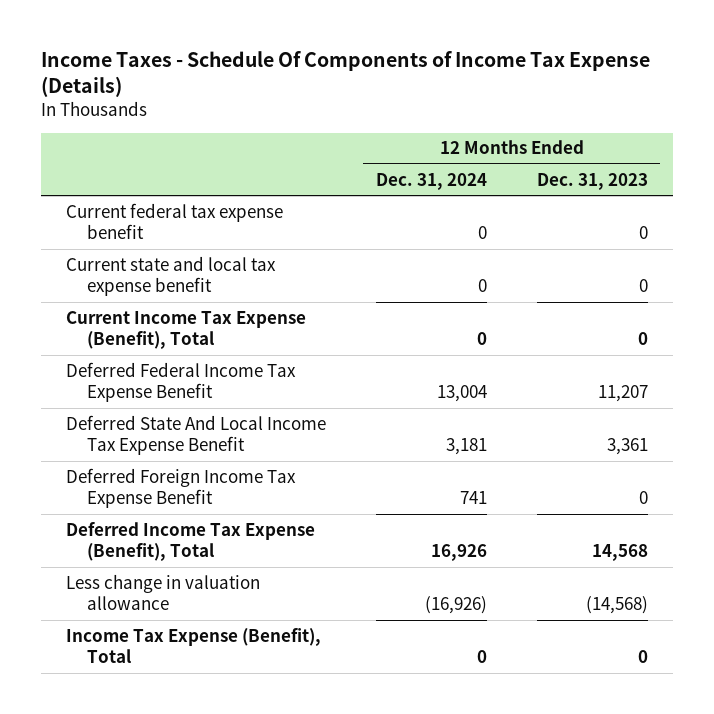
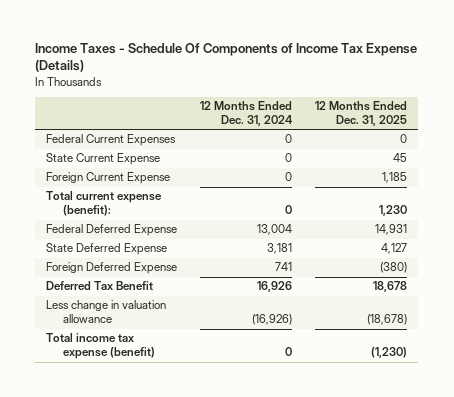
[536,172,648,190] Dec. 31, 2023 -> none
none -> [315,101,408,127] 12 Months Ended Dec. 31, 2025
[65,202,283,240] Current federal tax expense benefit -> [46,134,177,147] Federal Current Expenses
[65,255,276,297] Current state and local tax expense benefit -> [46,153,161,166] State Current Expense
none -> [46,172,171,185] Foreign Current Expense
[65,310,306,350] Current Income Tax Expense (Benefit), Total -> [46,191,163,217] Total current expense (benefit):
[65,361,296,403] Deferred Federal Income Tax Expense Benefit -> [46,224,178,237] Federal Deferred Expense
[65,414,326,456] Deferred State And Local Income Tax Expense Benefit -> [46,243,168,256] State Deferred Expense
[65,467,296,509] Deferred Foreign Income Tax Expense Benefit -> [46,262,178,275] Foreign Deferred Expense
[65,521,315,562] Deferred Income Tax Expense (Benefit), Total -> [46,281,154,291] Deferred Tax Benefit
[65,627,321,664] Income Tax Expense (Benefit), Total -> [46,333,155,360] Total income tax expense (benefit)

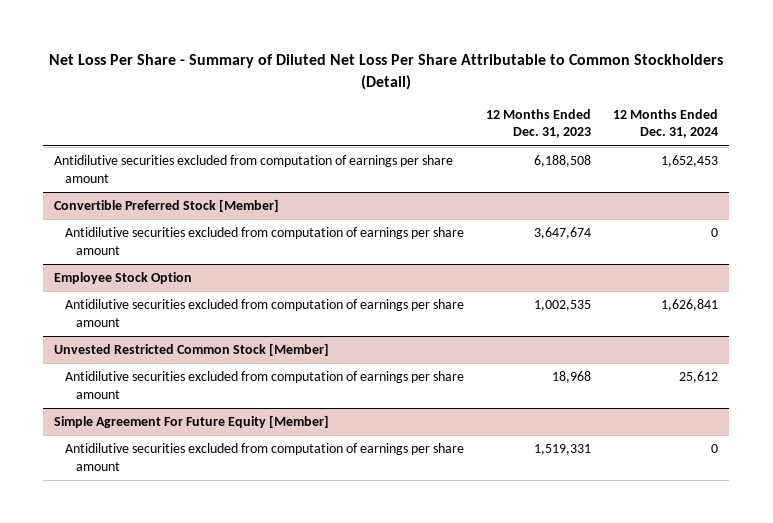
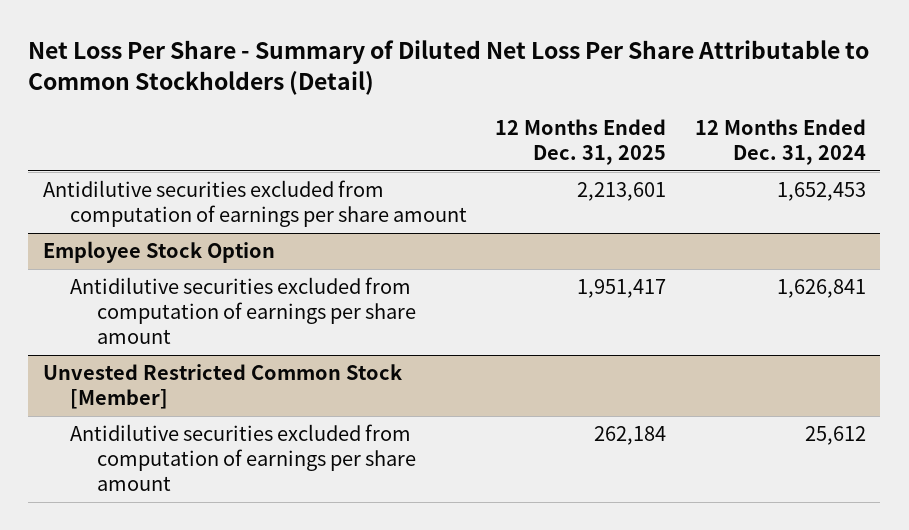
[486,108,592,139] 12 Months Ended Dec. 31, 2023 -> none
none -> [495,119,667,166] 12 Months Ended Dec. 31, 2025
[54,199,280,213] Convertible Preferred Stock [Member] -> none
[65,227,465,255] Antidilutive securities excluded from computation of earnings per share amount -> none
[54,415,330,429] Simple Agreement For Future Equity [Member] -> none
[65,443,465,471] Antidilutive securities excluded from computation of earnings per share amount -> none

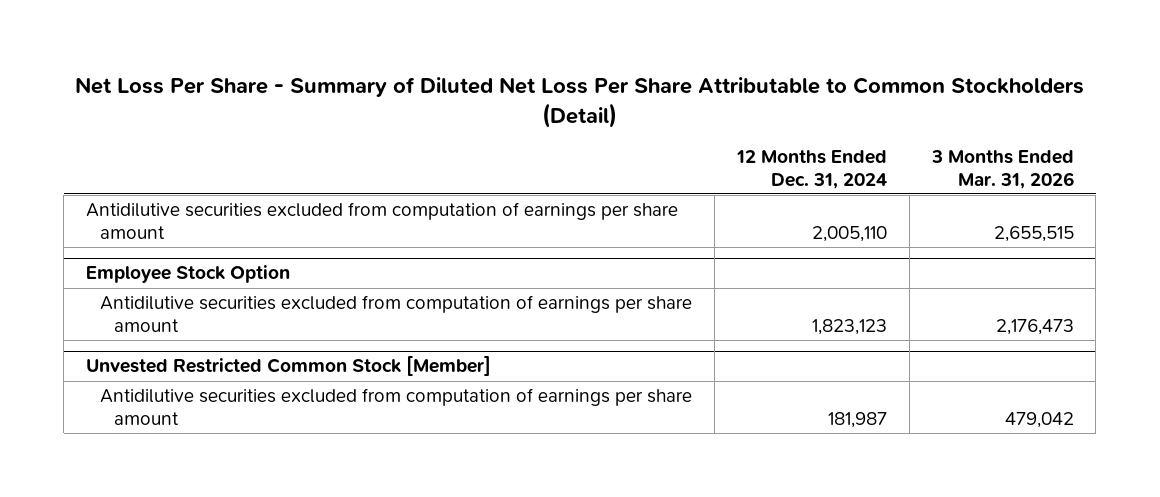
[495,119,667,166] 12 Months Ended Dec. 31, 2025 -> none
none -> [930,149,1074,189] 3 Months Ended Mar. 31, 2026
[776,182,866,202] 1,652,453 -> [811,225,887,242] 2,005,110
[776,279,866,299] 1,626,841 -> [811,318,887,335] 1,823,123
[804,426,866,446] 25,612 -> [827,411,887,428] 181,987

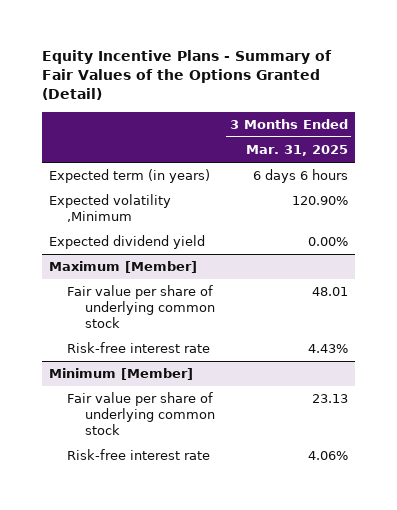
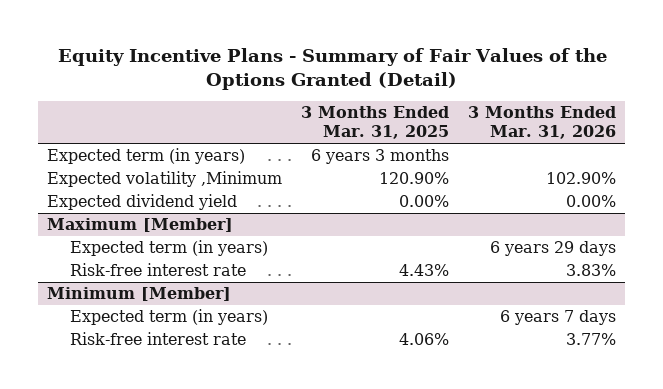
none -> [467,106,616,140] 3 Months Ended Mar. 31, 2026
[252,169,348,184] 6 days 6 hours -> [311,149,450,165] 6 years 3 months
[67,285,216,329] Fair value per share of underlying common stock -> none
none -> [70,240,269,257] Expected term (in years)
[67,392,216,436] Fair value per share of underlying common stock -> none
none -> [70,309,269,326] Expected term (in years)

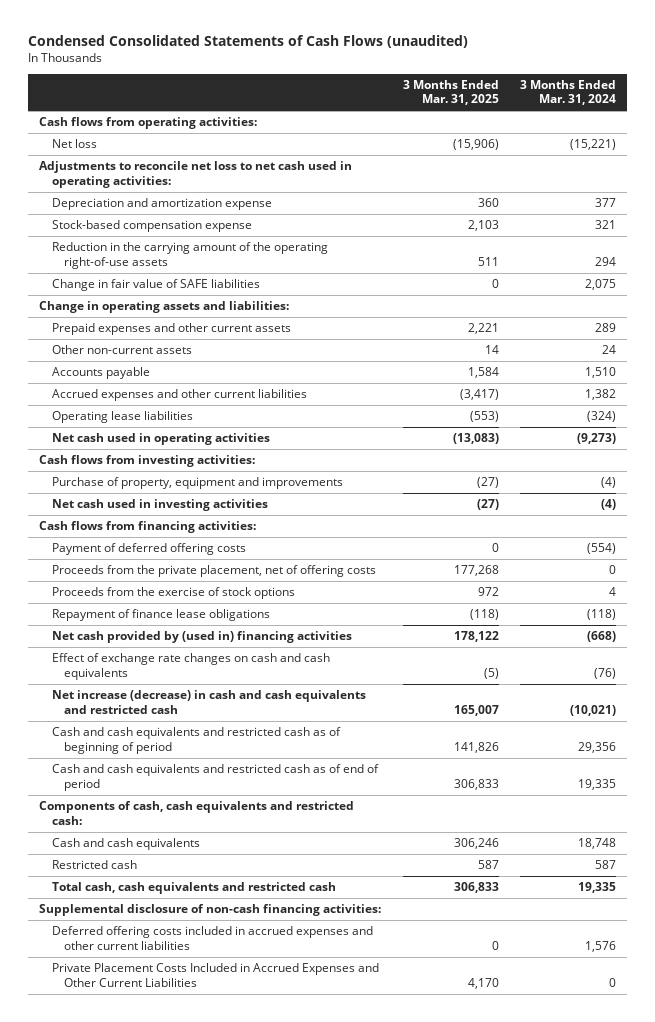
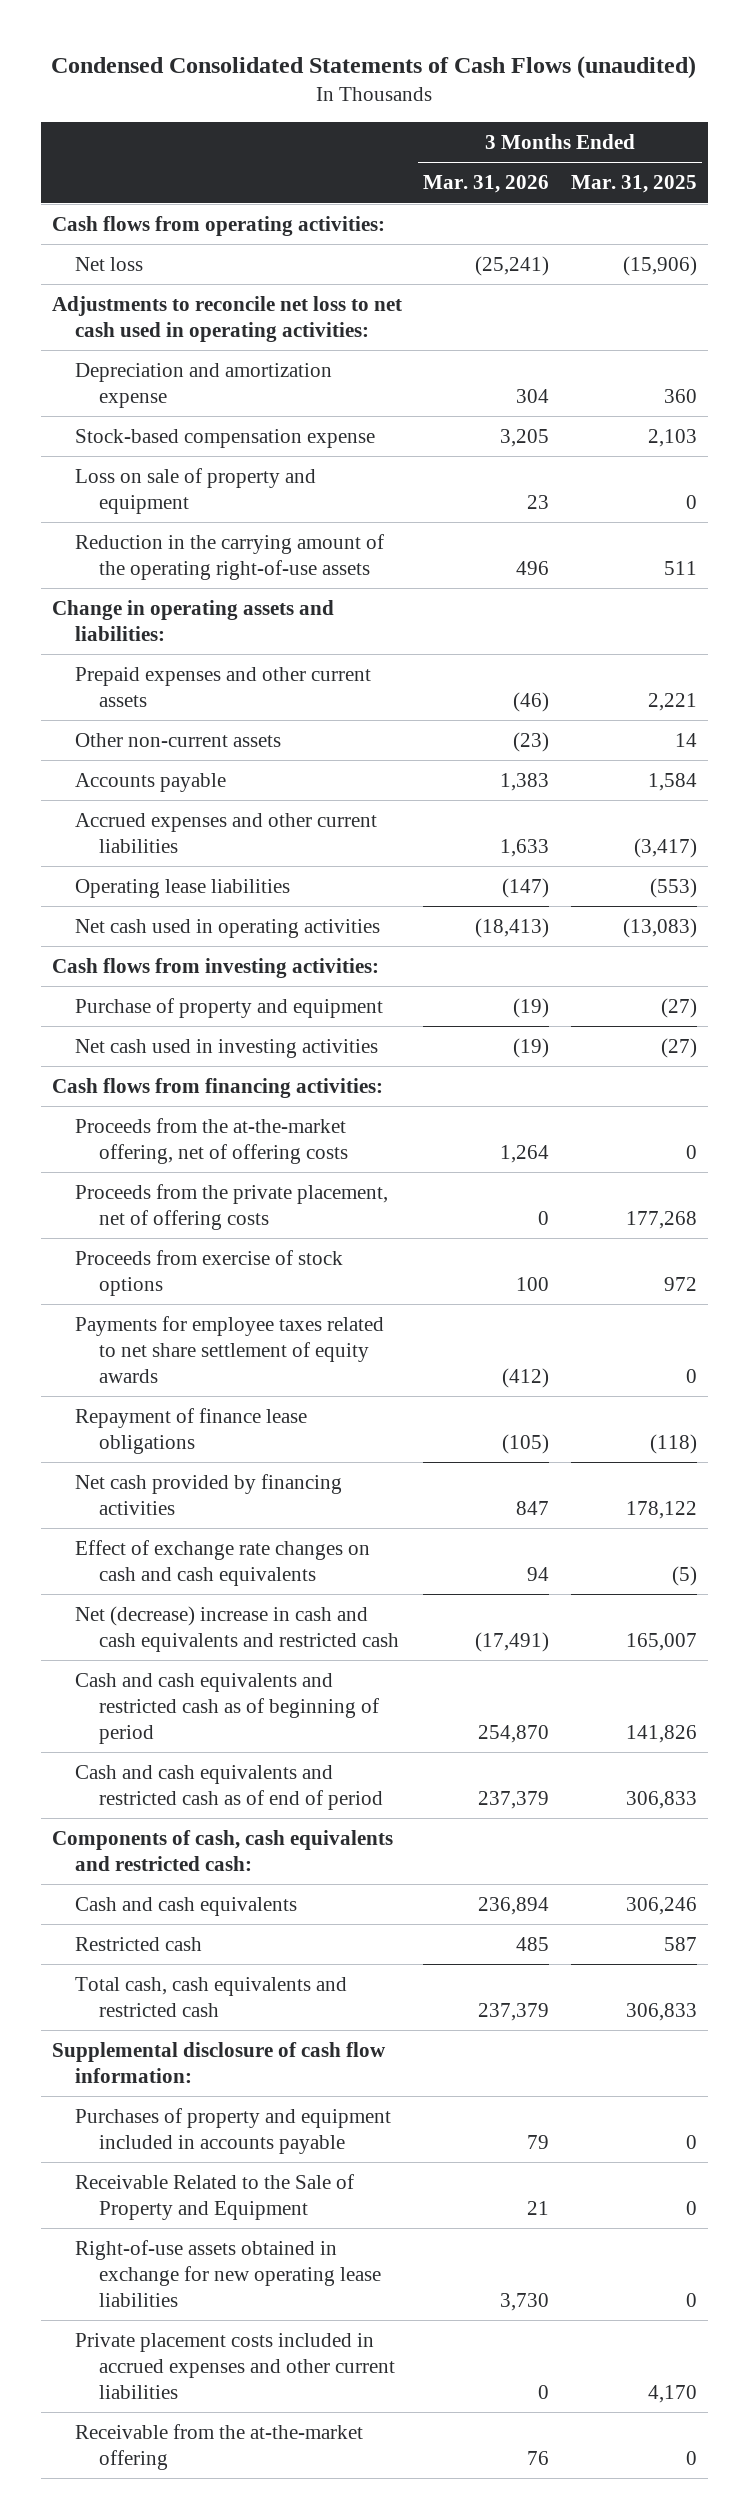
[520,79,617,106] 3 Months Ended Mar. 31, 2024 -> none
none -> [423,175,550,194] Mar. 31, 2026
none -> [75,467,317,514] Loss on sale of property and equipment
[51,279,260,292] Change in fair value of SAFE liabilities -> none
[51,477,343,490] Purchase of property, equipment and improvements -> [75,997,384,1018] Purchase of property and equipment
[51,543,246,556] Payment of deferred offering costs -> none
none -> [75,1117,348,1164] Proceeds from the at-the-market offering, net of offering costs
[51,587,295,600] Proceeds from the exercise of stock options -> [75,1249,344,1296] Proceeds from exercise of stock options
none -> [75,1315,385,1383] Payments for employee taxes related to net share settlement of equity awards
[51,631,352,644] Net cash provided by (used in) financing activities -> [75,1473,343,1515] Net cash provided by financing activities
[51,690,366,714] Net increase (decrease) in cash and cash equivalents and restricted cash -> [75,1605,399,1652] Net (decrease) increase in cash and cash equivalents and restricted cash
[39,904,382,917] Supplemental disclosure of non-cash financing activities: -> none
[51,926,373,950] Deferred offering costs included in accrued expenses and other current liabilities -> none
none -> [51,2041,386,2083] Supplemental disclosure of cash flow information:
none -> [75,2107,392,2154] Purchases of property and equipment included in accounts payable
none -> [75,2173,355,2220] Receivable Related to the Sale of Property and Equipment
none -> [75,2239,381,2307] Right-of-use assets obtained in exchange for new operating lease liabilities
[51,963,379,987] Private Placement Costs Included in Accrued Expenses and Other Current Liabilities -> [75,2332,395,2399] Private placement costs included in accrued expenses and other current liabilities
none -> [75,2423,364,2470] Receivable from the at-the-market offering

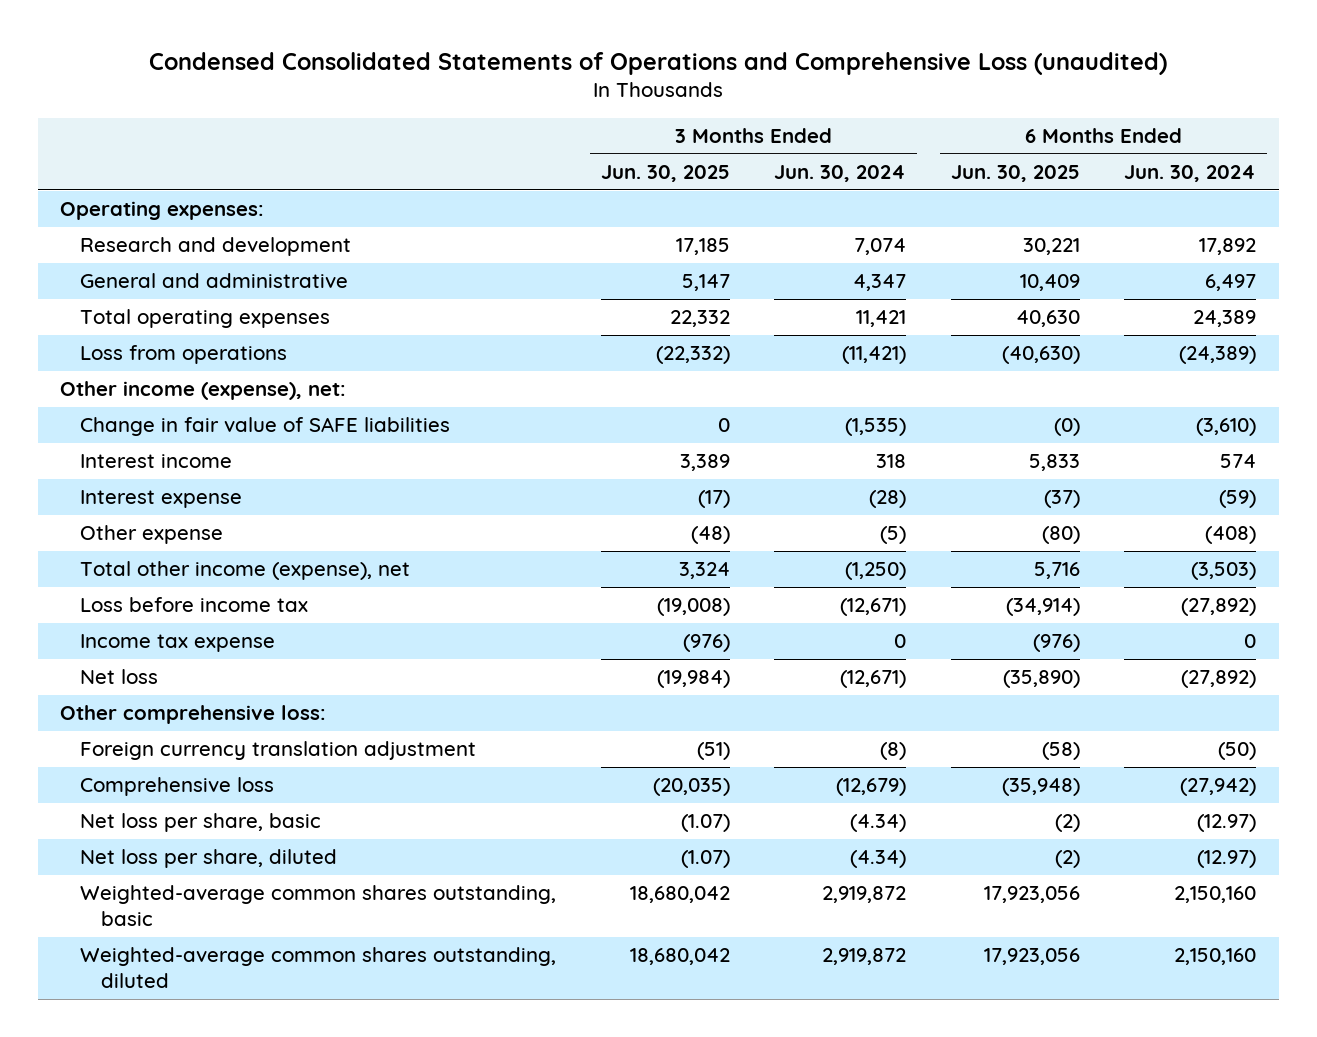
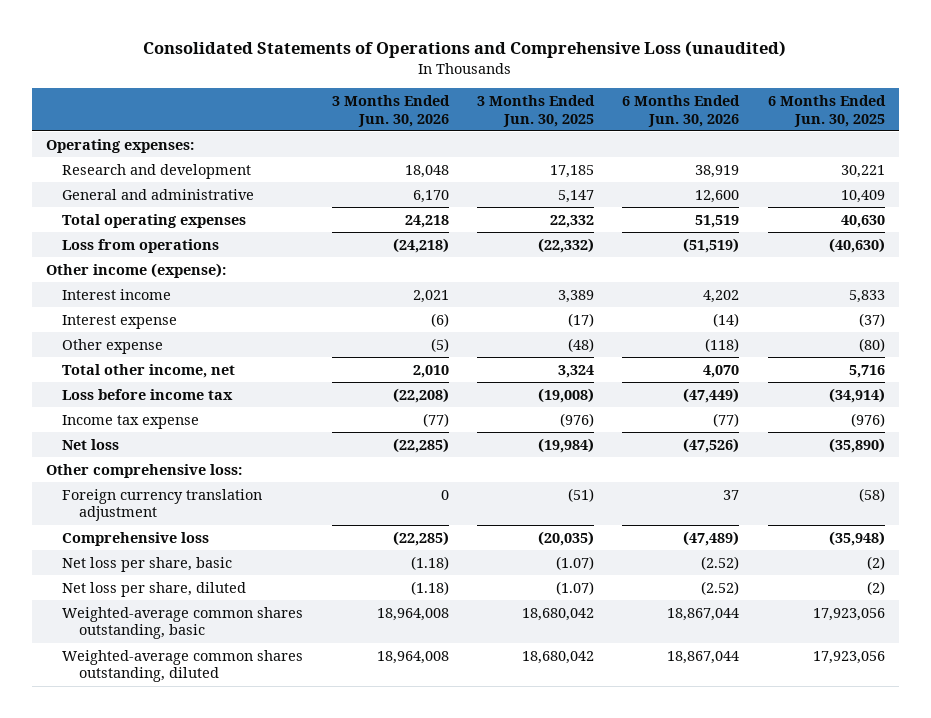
[149,51,1168,75] Condensed Consolidated Statements of Operations and Comprehensive Loss (unaudited) -> [143,41,787,59] Consolidated Statements of Operations and Comprehensive Loss (unaudited)
[774,164,907,182] Jun. 30, 2024 -> none
[1124,164,1257,182] Jun. 30, 2024 -> none
none -> [331,95,450,127] 3 Months Ended Jun. 30, 2026
none -> [622,95,741,127] 6 Months Ended Jun. 30, 2026
[80,417,451,437] Change in fair value of SAFE liabilities -> none
[60,381,347,401] Other income (expense), net: -> [46,262,227,278] Other income (expense):
[80,561,411,581] Total other income (expense), net -> [62,363,236,378] Total other income, net

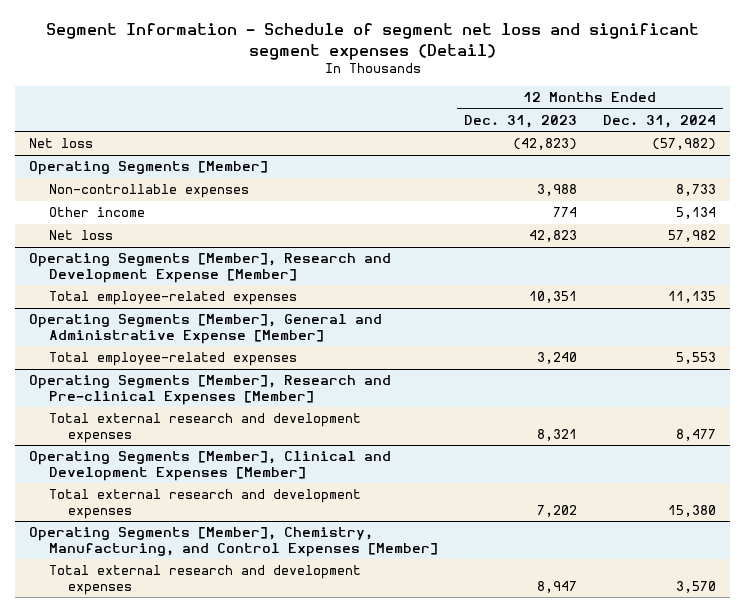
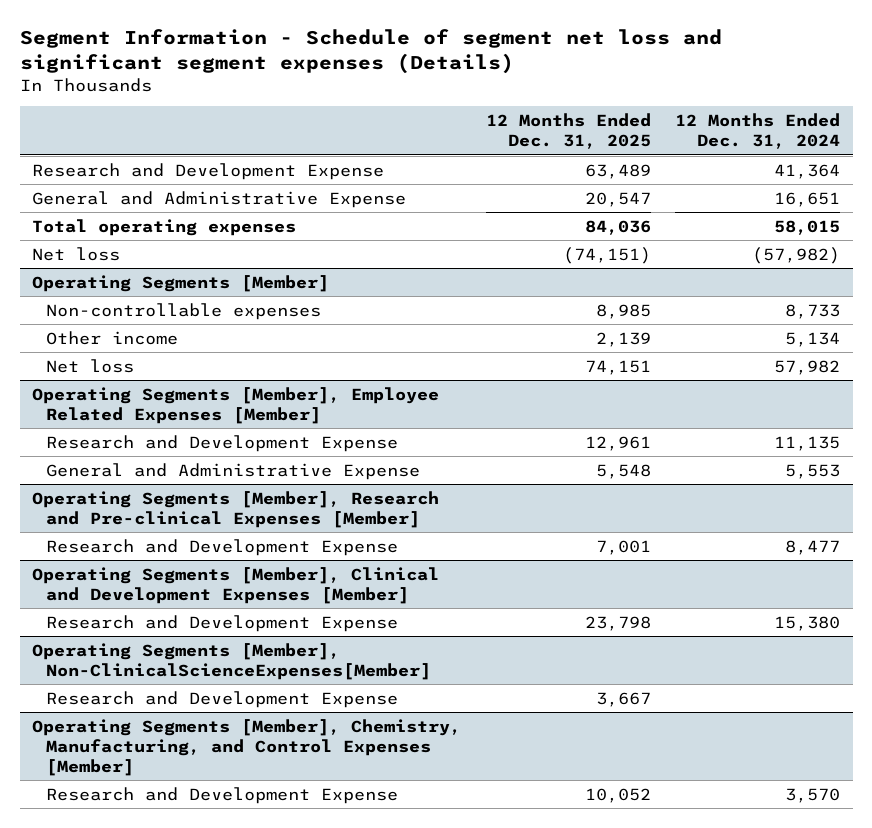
[45,23,699,60] Segment Information - Schedule of segment net loss and significant segment expenses (Detail) -> [19,29,722,75] Segment Information - Schedule of segment net loss and significant segment expenses (Details)
[464,114,578,128] Dec. 31, 2023 -> none
none -> [485,113,651,150] 12 Months Ended Dec. 31, 2025
none -> [32,162,385,180] Research and Development Expense
none -> [32,190,407,208] General and Administrative Expense
none -> [32,218,297,236] Total operating expenses
[28,253,391,283] Operating Segments [Member], Research and Development Expense [Member] -> none
[28,314,382,344] Operating Segments [Member], General and Administrative Expense [Member] -> none
none -> [32,386,440,424] Operating Segments [Member], Employee Related Expenses [Member]
[48,291,297,306] Total employee-related expenses -> [45,434,398,452] Research and Development Expense
[48,352,297,367] Total employee-related expenses -> [45,462,420,480] General and Administrative Expense
[48,413,361,443] Total external research and development expenses -> [45,538,398,556] Research and Development Expense
[48,489,361,519] Total external research and development expenses -> [45,614,398,632] Research and Development Expense
none -> [32,642,431,680] Operating Segments [Member], Non-ClinicalScienceExpenses[Member]
none -> [45,690,398,708] Research and Development Expense
[48,565,361,595] Total external research and development expenses -> [45,786,398,804] Research and Development Expense

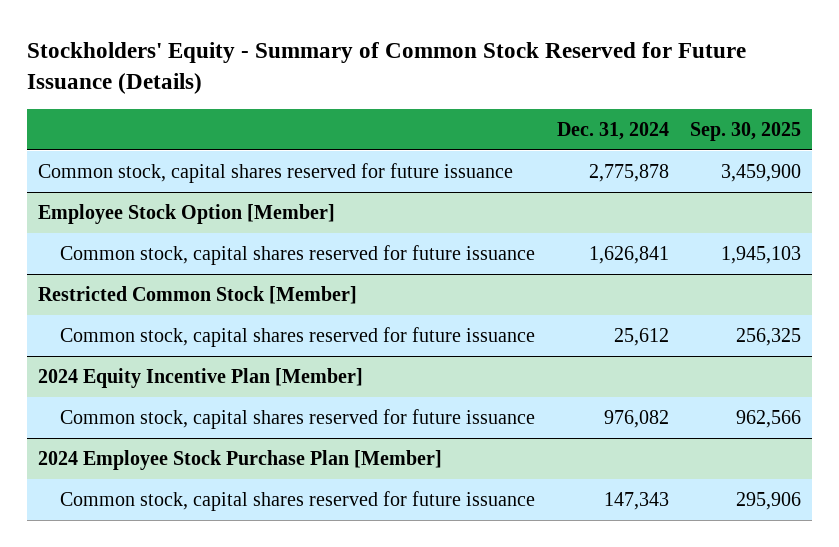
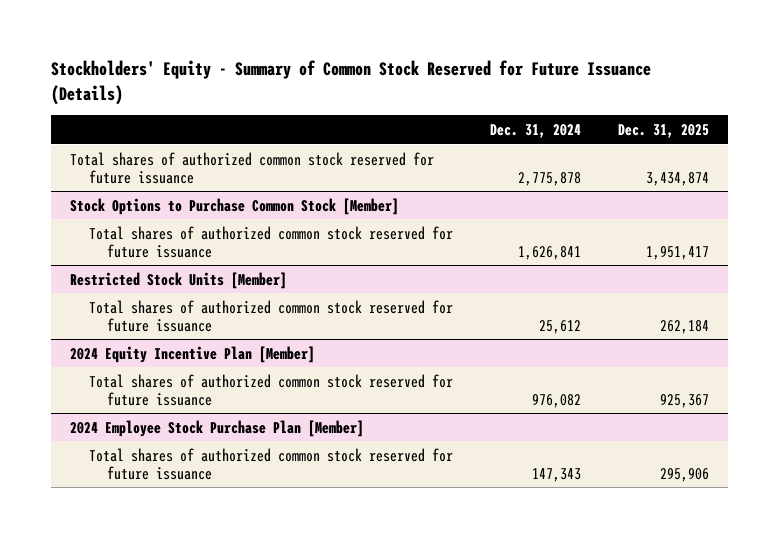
[690,121,802,141] Sep. 30, 2025 -> none
none -> [618,123,710,138] Dec. 31, 2025
[37,162,513,183] Common stock, capital shares reserved for future issuance -> [69,151,434,184] Total shares of authorized common stock reserved for future issuance
[37,203,335,224] Employee Stock Option [Member] -> [69,197,399,215] Stock Options to Purchase Common Stock [Member]
[59,244,535,265] Common stock, capital shares reserved for future issuance -> [88,225,453,258] Total shares of authorized common stock reserved for future issuance
[37,285,357,304] Restricted Common Stock [Member] -> [69,271,287,289] Restricted Stock Units [Member]
[59,326,535,347] Common stock, capital shares reserved for future issuance -> [88,299,453,332] Total shares of authorized common stock reserved for future issuance
[59,408,535,429] Common stock, capital shares reserved for future issuance -> [88,373,453,406] Total shares of authorized common stock reserved for future issuance
[59,490,535,511] Common stock, capital shares reserved for future issuance -> [88,447,453,480] Total shares of authorized common stock reserved for future issuance

